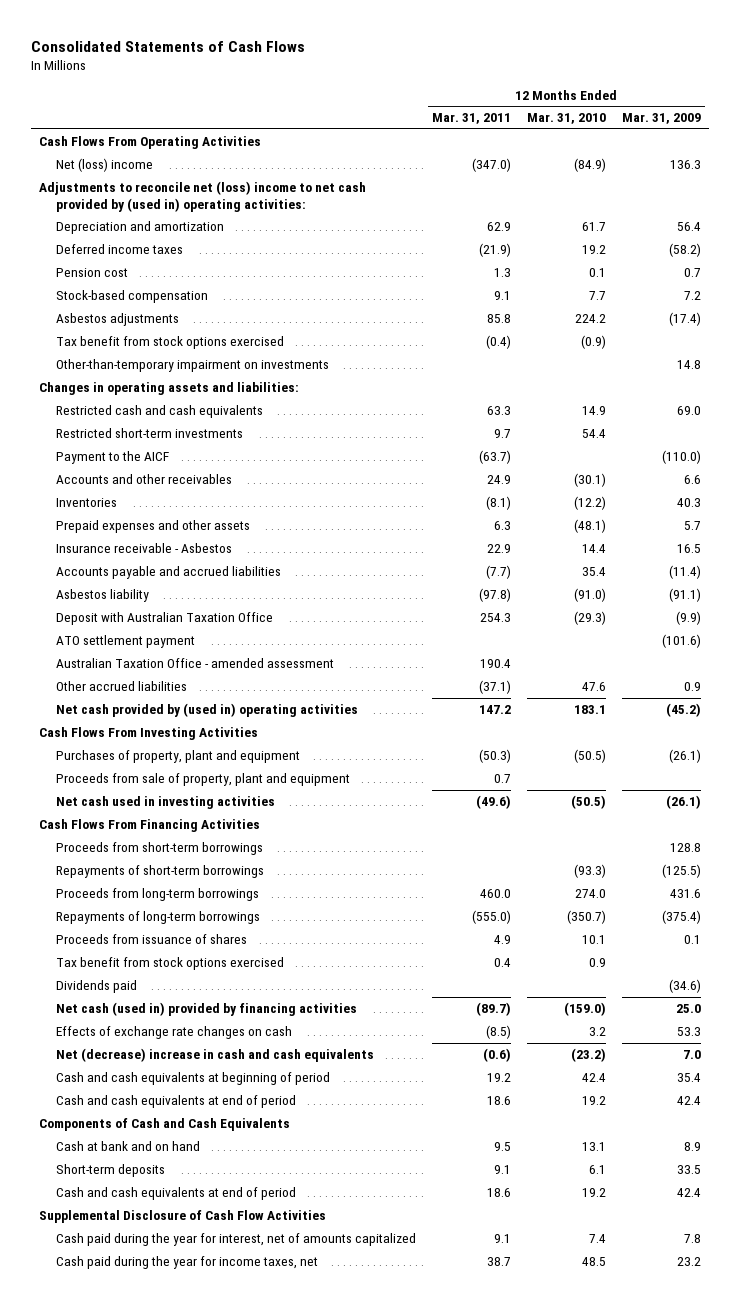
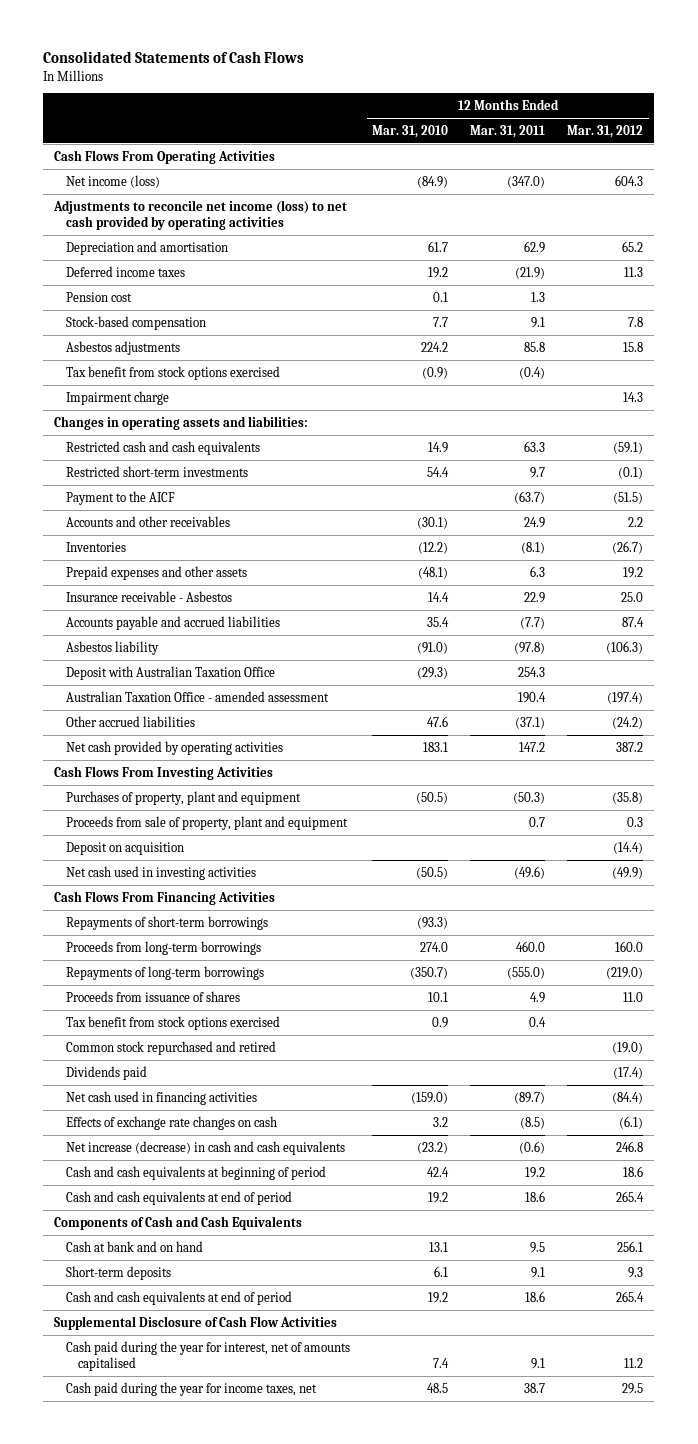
[621,113,701,125] Mar. 31, 2009 -> none
none -> [567,124,644,138] Mar. 31, 2012
[55,158,153,173] Net (loss) income -> [66,174,161,188] Net income (loss)
[38,181,366,212] Adjustments to reconcile net (loss) income to net cash provided by (used in) operating activities: -> [53,199,348,231] Adjustments to reconcile net income (loss) to net cash provided by operating activities
[55,221,224,235] Depreciation and amortization -> [66,240,229,255] Depreciation and amortisation
[55,359,329,373] Other-than-temporary impairment on investments -> none
none -> [66,390,170,405] Impairment charge
[55,635,195,649] ATO settlement payment -> none
[55,703,358,718] Net cash provided by (used in) operating activities -> [66,740,284,755] Net cash provided by operating activities
none -> [66,841,185,855] Deposit on acquisition
[55,842,263,856] Proceeds from short-term borrowings -> none
none -> [66,1040,277,1055] Common stock repurchased and retired
[55,1002,357,1017] Net cash (used in) provided by financing activities -> [66,1090,258,1105] Net cash used in financing activities
[55,1048,374,1063] Net (decrease) increase in cash and cash equivalents -> [66,1140,346,1155] Net increase (decrease) in cash and cash equivalents
[55,1233,416,1247] Cash paid during the year for interest, net of amounts capitalized -> [66,1340,351,1372] Cash paid during the year for interest, net of amounts capitalised

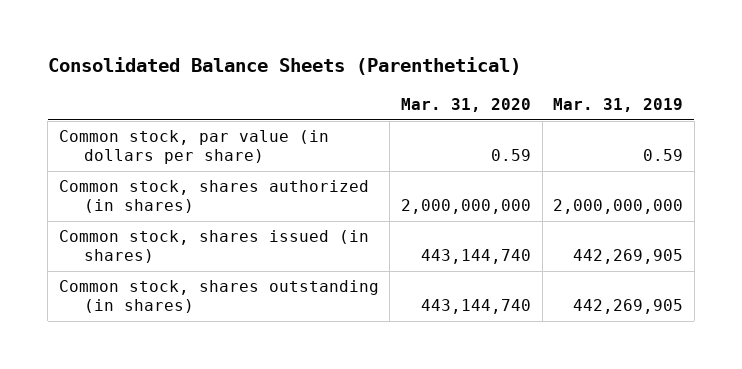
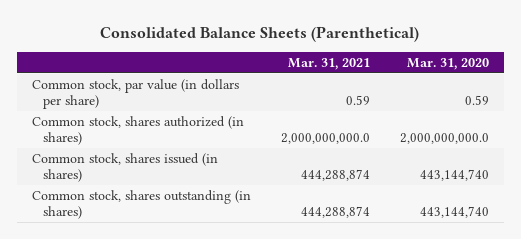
[553,97,684,112] Mar. 31, 2019 -> none
none -> [287,57,370,70] Mar. 31, 2021
[400,198,531,214] 2,000,000,000 -> [399,133,489,145] 2,000,000,000.0

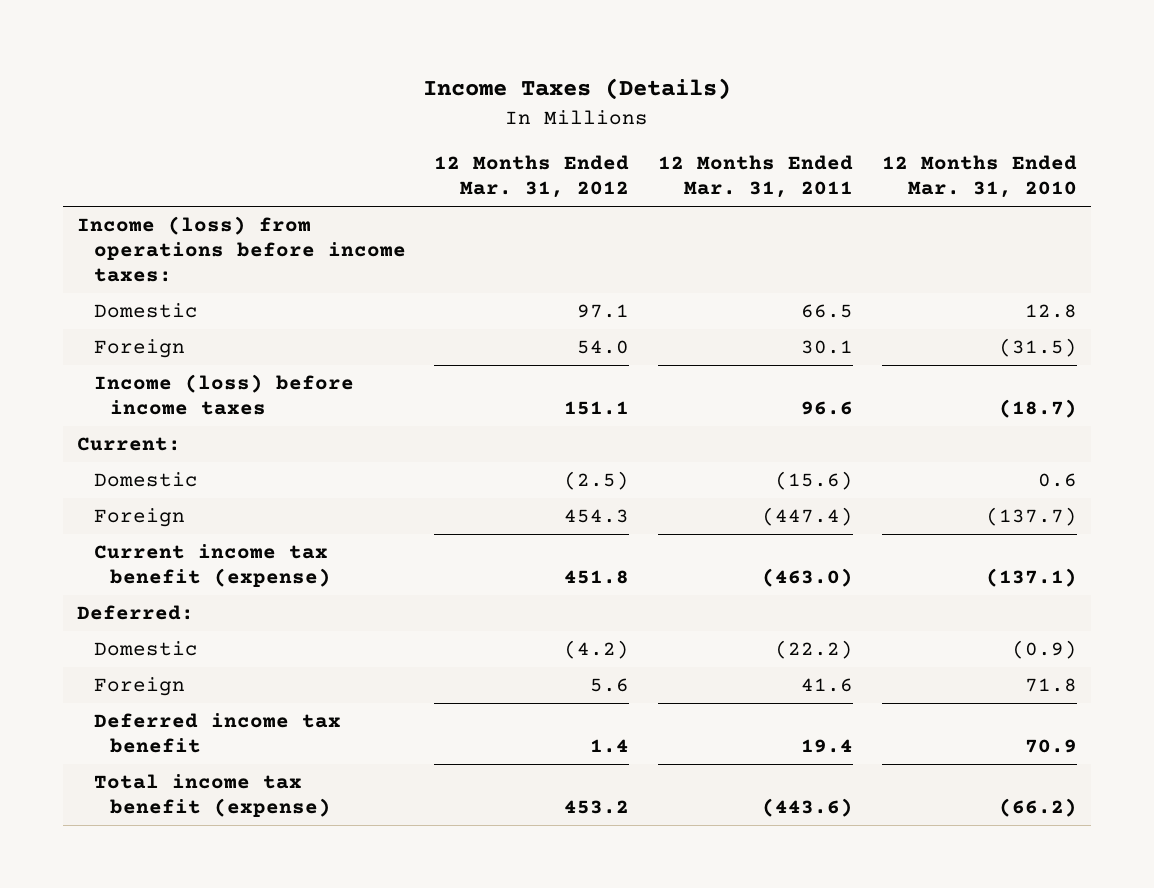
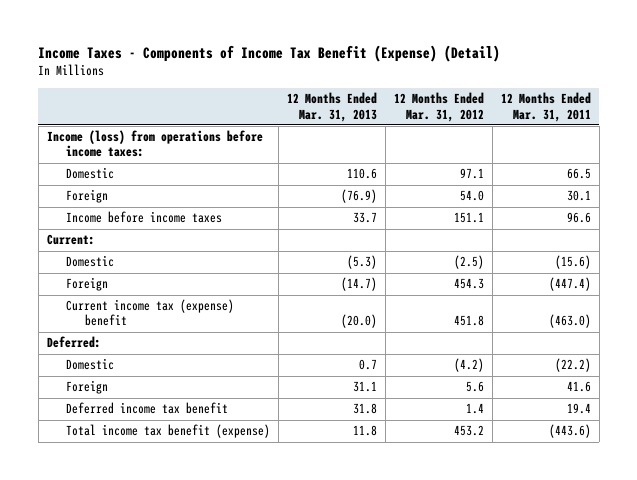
[422,78,731,101] Income Taxes (Details) -> [38,44,501,62] Income Taxes - Components of Income Tax Benefit (Expense) (Detail)
[881,154,1077,198] 12 Months Ended Mar. 31, 2010 -> none
none -> [286,92,377,122] 12 Months Ended Mar. 31, 2013
[93,374,354,416] Income (loss) before income taxes -> [65,211,222,224] Income before income taxes
[93,544,331,588] Current income tax benefit (expense) -> [65,299,234,327] Current income tax (expense) benefit

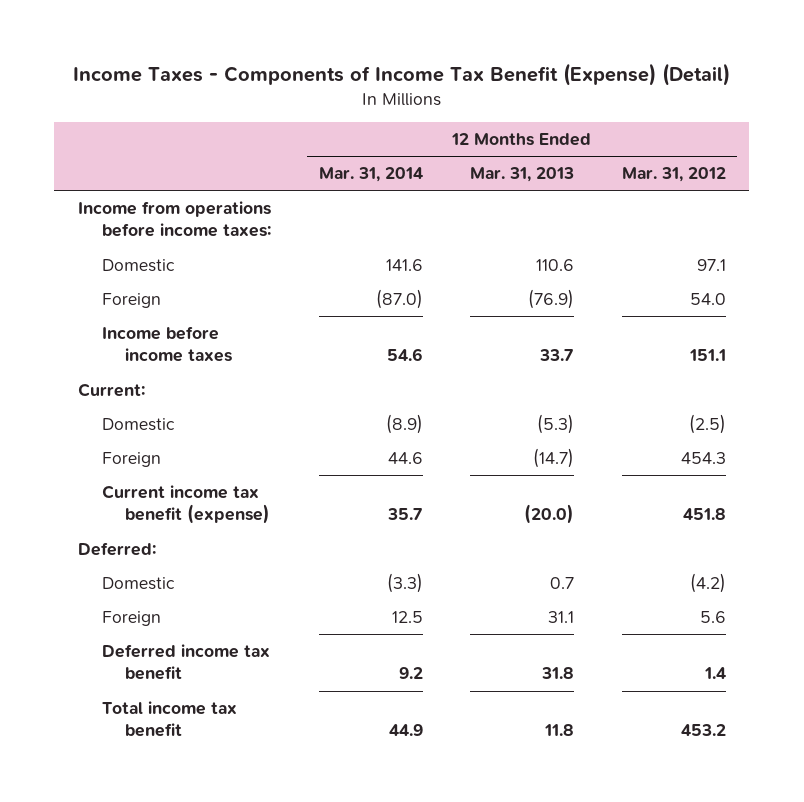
[500,92,591,122] 12 Months Ended Mar. 31, 2011 -> none
none -> [318,167,423,183] Mar. 31, 2014
[46,130,263,158] Income (loss) from operations before income taxes: -> [78,201,272,238] Income from operations before income taxes:
[65,299,234,327] Current income tax (expense) benefit -> [101,485,271,525] Current income tax benefit (expense)
[65,424,270,439] Total income tax benefit (expense) -> [101,701,237,738] Total income tax benefit

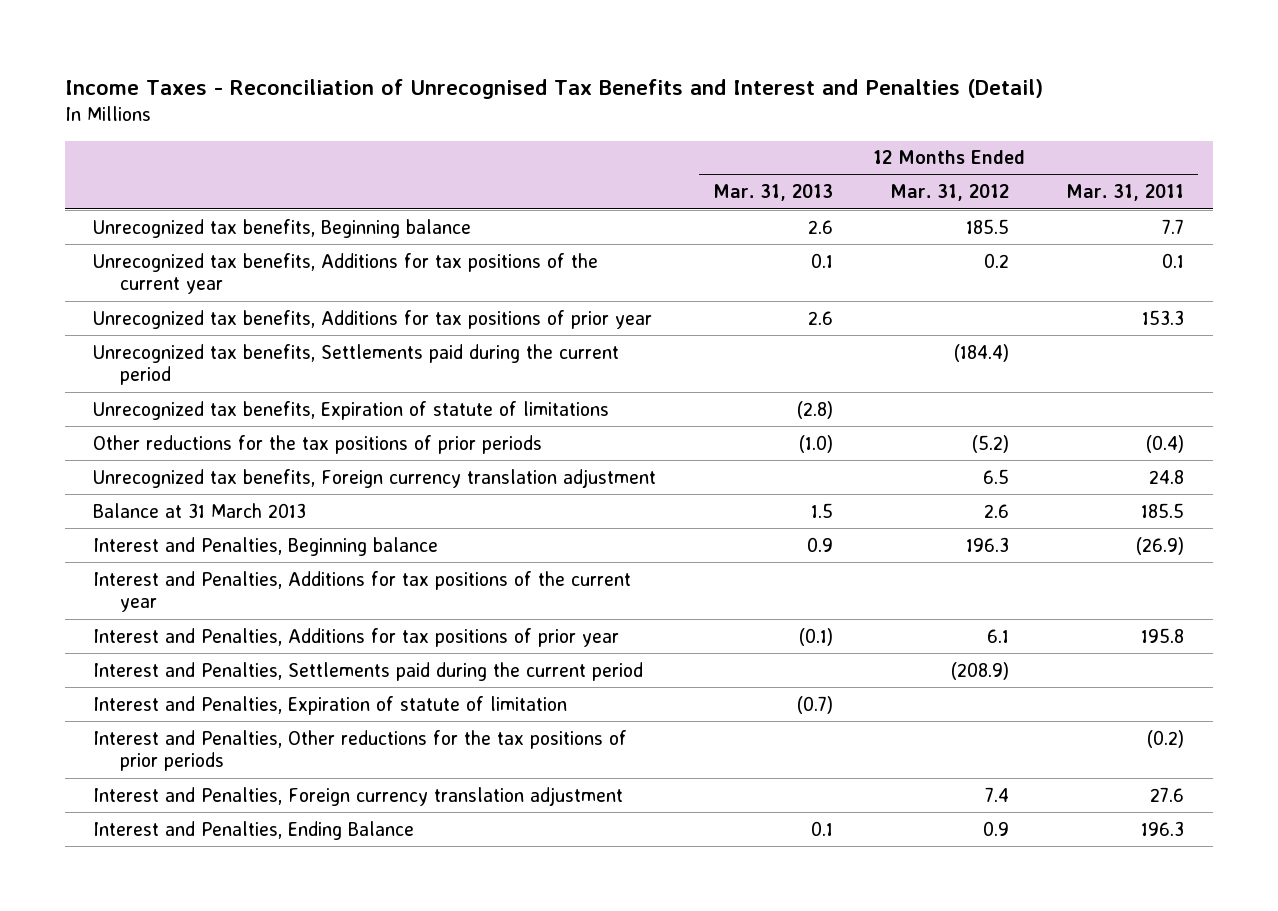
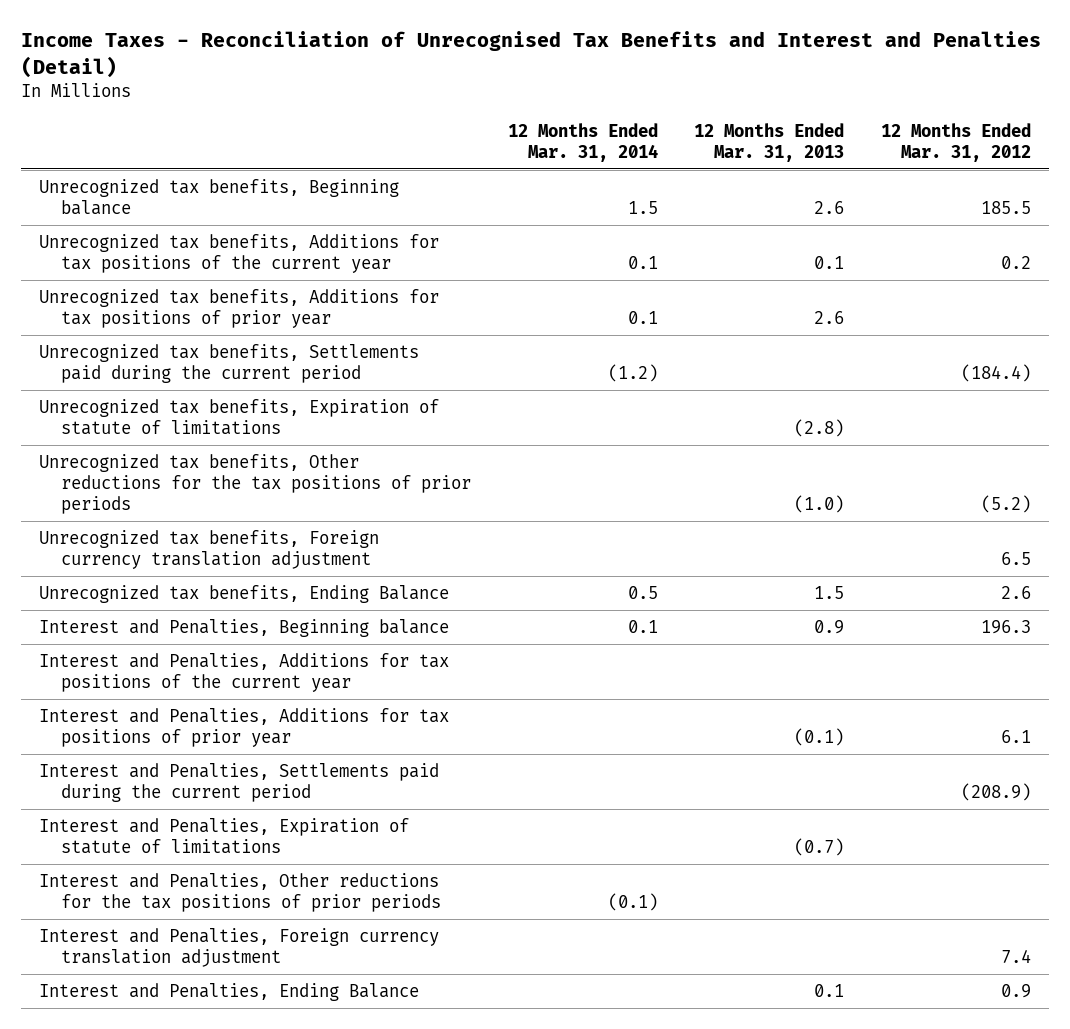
[1066,184,1185,202] Mar. 31, 2011 -> none
none -> [507,122,658,162] 12 Months Ended Mar. 31, 2014
[93,434,543,454] Other reductions for the tax positions of prior periods -> [39,454,472,514] Unrecognized tax benefits, Other reductions for the tax positions of prior periods
[93,502,307,518] Balance at 31 March 2013 -> [39,585,450,604] Unrecognized tax benefits, Ending Balance
[93,695,568,715] Interest and Penalties, Expiration of statute of limitation -> [39,818,410,854] Interest and Penalties, Expiration of statute of limitations

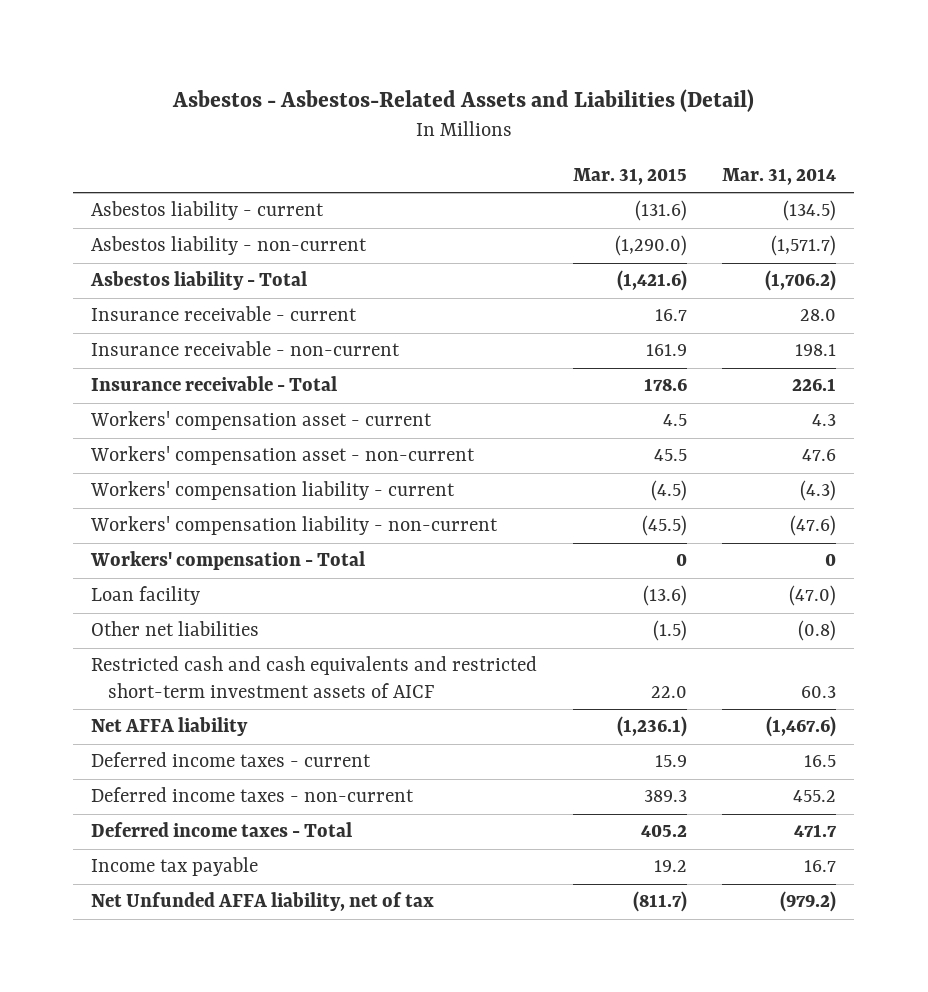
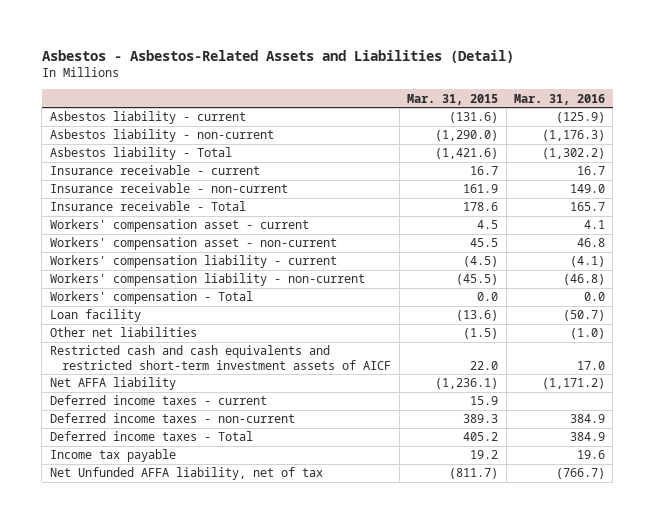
[722,168,837,186] Mar. 31, 2014 -> none
none -> [513,93,605,105] Mar. 31, 2016
[675,553,687,567] 0 -> [477,292,499,302] 0.0

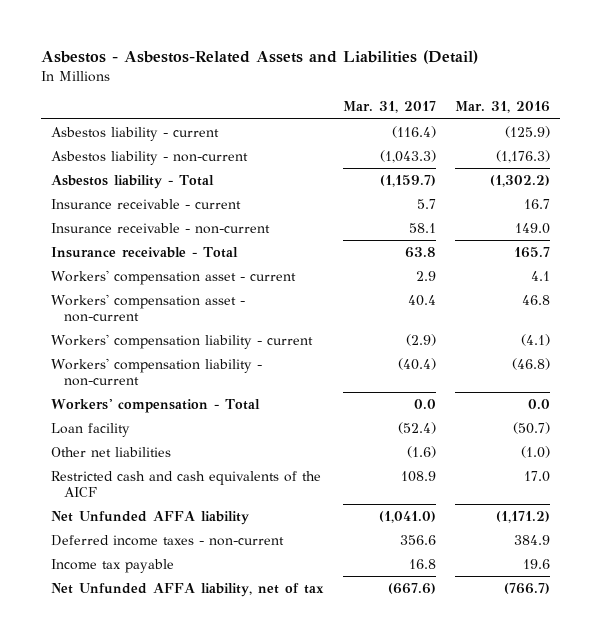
[407,93,499,105] Mar. 31, 2015 -> none
none -> [342,101,436,114] Mar. 31, 2017
[49,395,267,406] Deferred income taxes - current -> none
[49,345,392,370] Restricted cash and cash equivalents and restricted short-term investment assets of AICF -> [50,470,321,498] Restricted cash and cash equivalents of the AICF
[49,377,176,391] Net AFFA liability -> [50,510,249,525] Net Unfunded AFFA liability
[49,431,253,442] Deferred income taxes - Total -> none

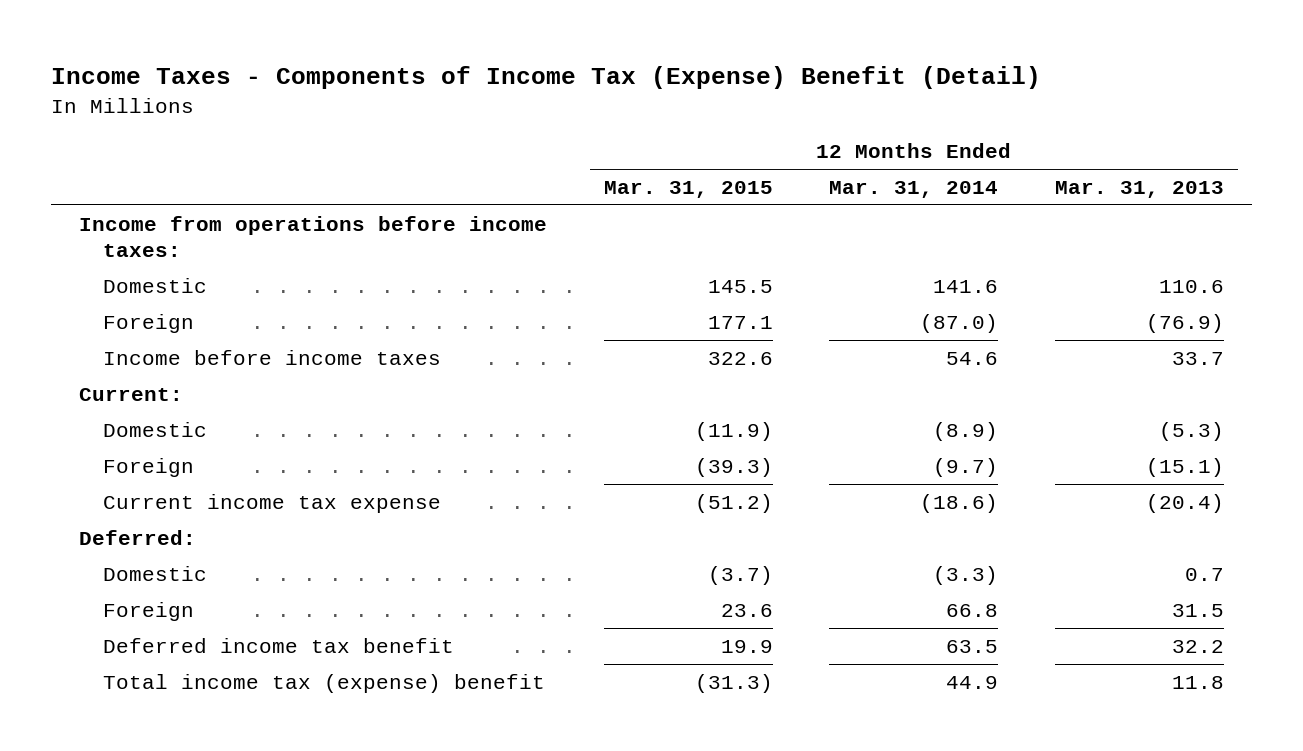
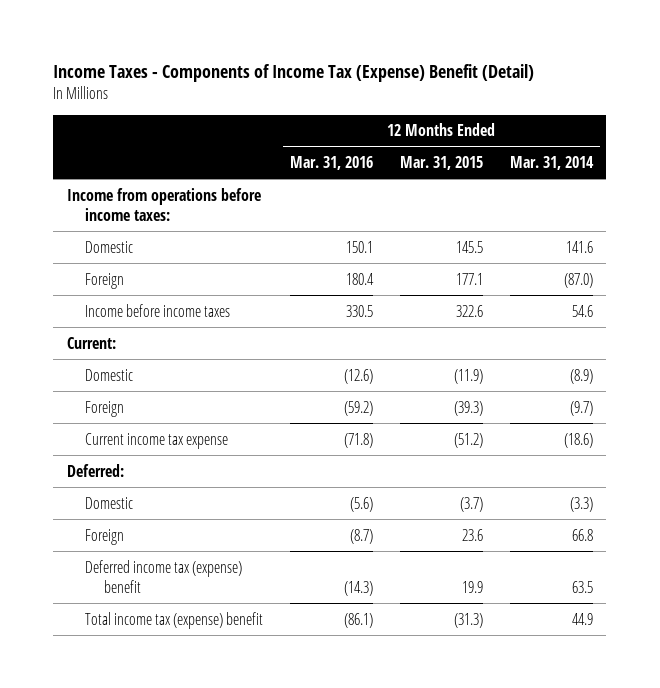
[1054,181,1224,199] Mar. 31, 2013 -> none
none -> [290,156,374,171] Mar. 31, 2016
[103,637,455,653] Deferred income tax benefit -> [85,559,243,593] Deferred income tax (expense) benefit

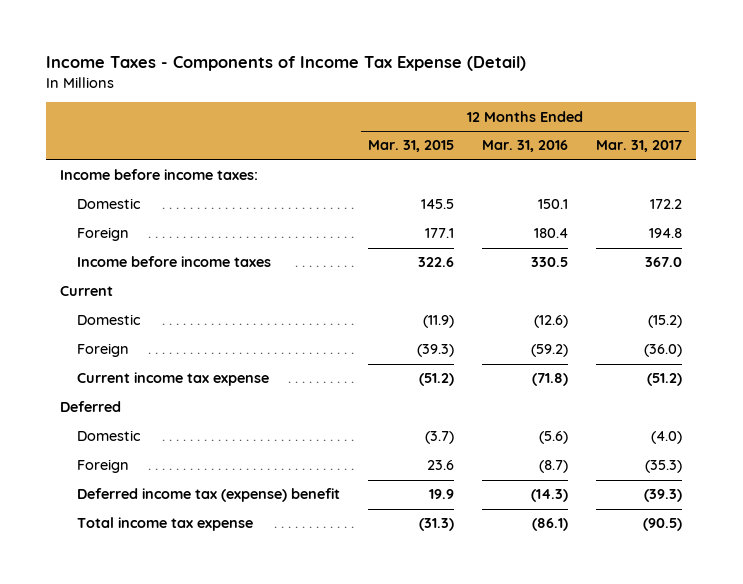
[53,63,535,82] Income Taxes - Components of Income Tax (Expense) Benefit (Detail) -> [46,56,527,72] Income Taxes - Components of Income Tax Expense (Detail)
[509,156,594,171] Mar. 31, 2014 -> none
none -> [596,140,683,153] Mar. 31, 2017
[66,187,261,221] Income from operations before income taxes: -> [60,169,259,181] Income before income taxes:
[66,336,116,349] Current: -> [60,286,114,297] Current
[66,463,124,477] Deferred: -> [60,401,122,413] Deferred
[85,611,264,629] Total income tax (expense) benefit -> [77,517,254,532] Total income tax expense

